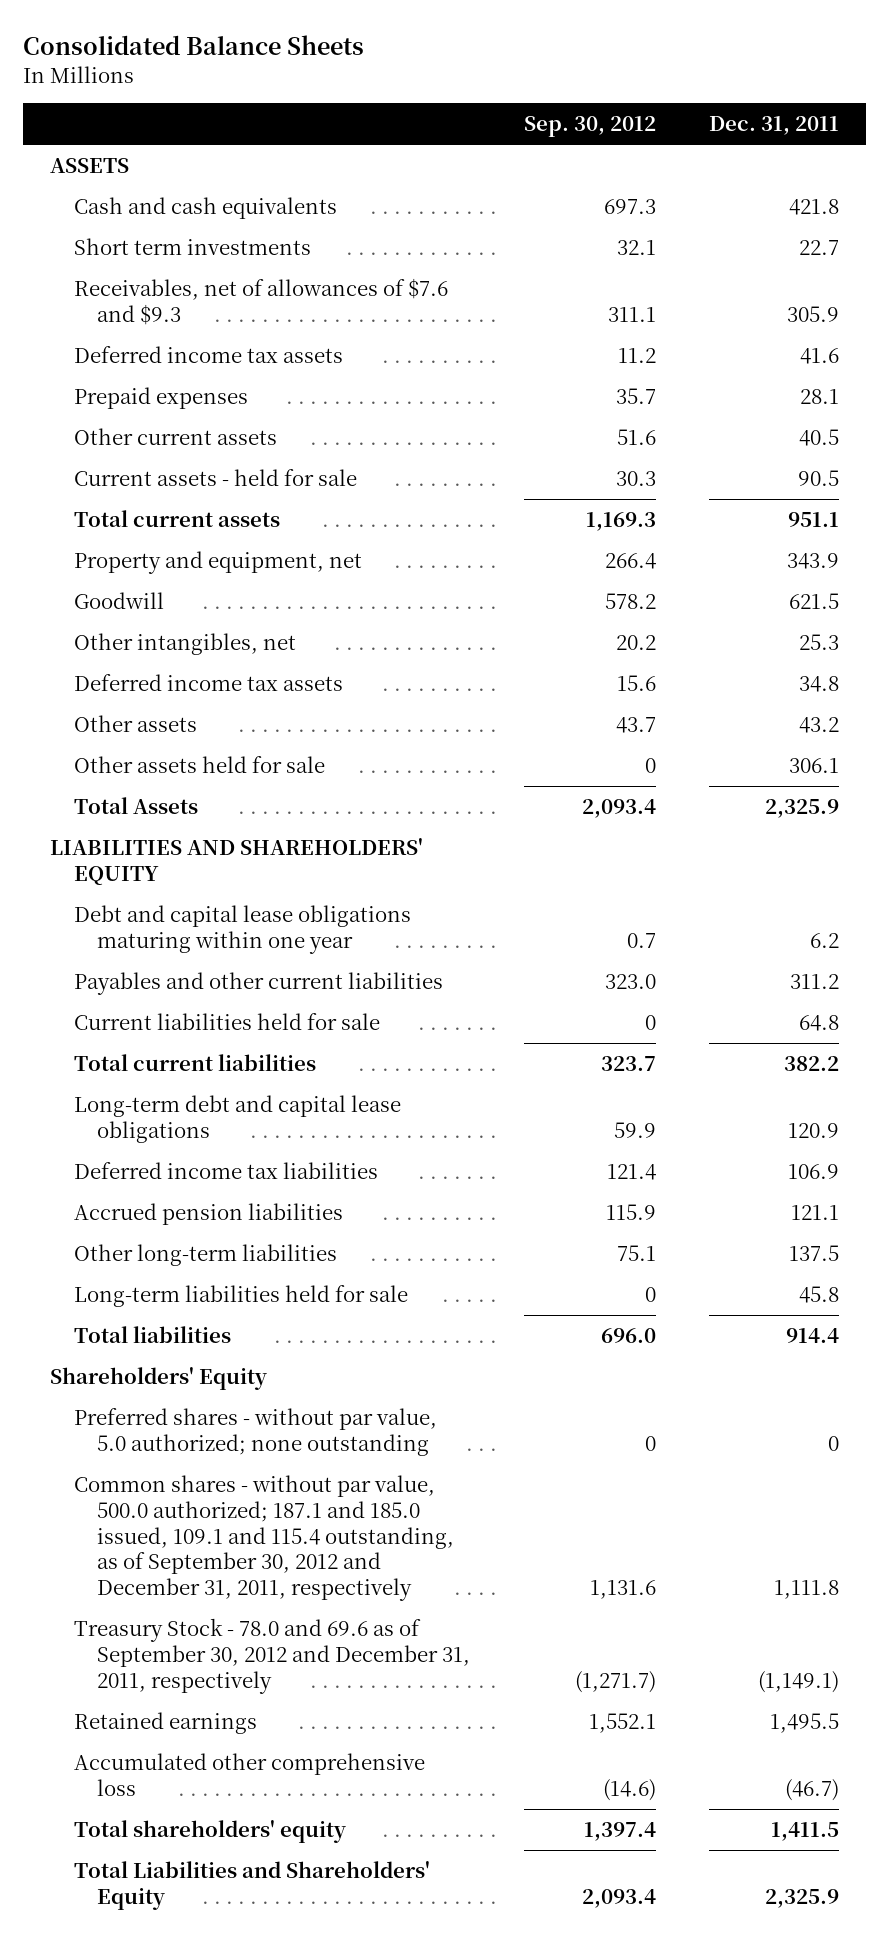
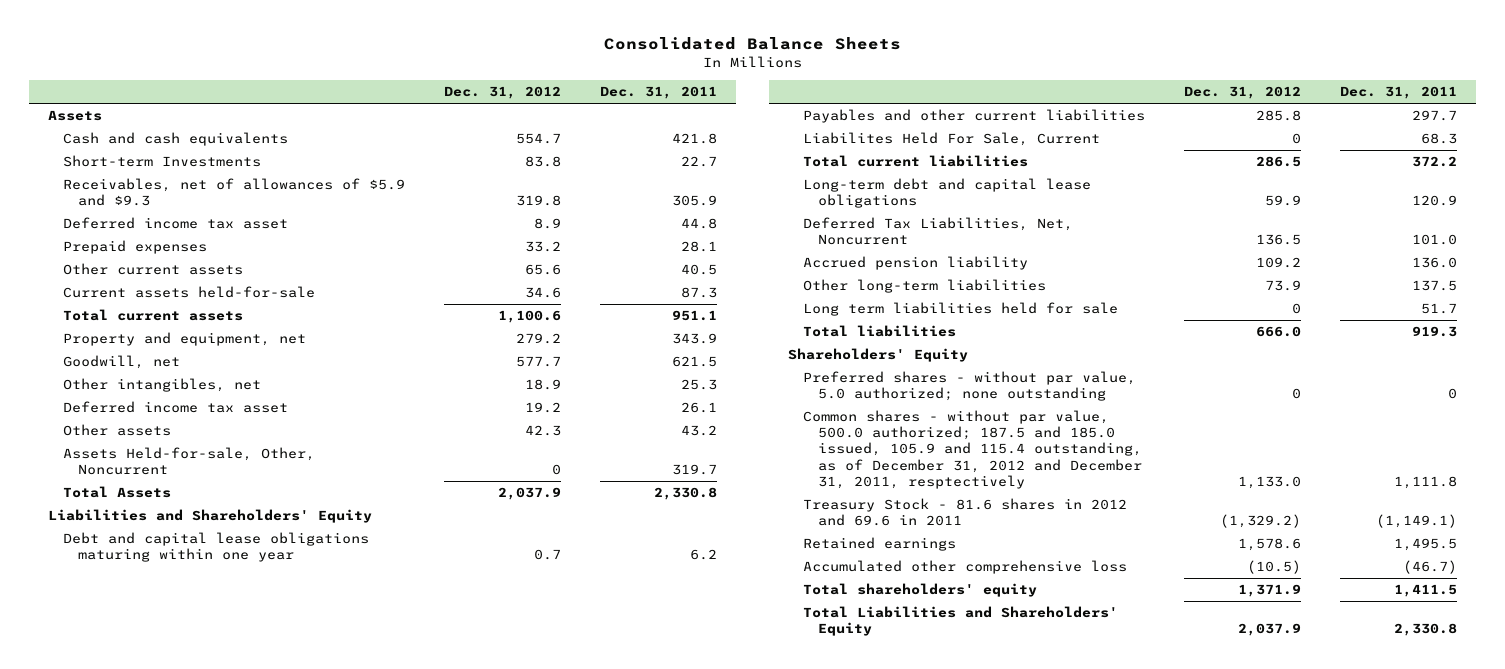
[523,116,656,138] Sep. 30, 2012 -> none
none -> [443,86,561,100] Dec. 31, 2012
[50,158,130,174] ASSETS -> [48,110,103,122] Assets
[73,238,311,256] Short term investments -> [63,155,262,168] Short-term Investments
[73,278,448,325] Receivables, net of allowances of $7.6 and $9.3 -> [63,178,406,207] Receivables, net of allowances of $5.9 and $9.3
[73,346,343,364] Deferred income tax assets -> [63,217,289,230] Deferred income tax asset
[800,348,840,365] 41.6 -> [680,218,717,230] 44.8
[73,469,357,487] Current assets - held for sale -> [63,286,316,299] Current assets held-for-sale
[798,470,840,487] 90.5 -> [680,287,717,299] 87.3
[73,592,164,610] Goodwill -> [63,355,181,370] Goodwill, net
[73,674,343,692] Deferred income tax assets -> [63,401,289,414] Deferred income tax asset
[799,676,840,693] 34.8 -> [680,402,717,414] 26.1
[73,756,325,774] Other assets held for sale -> [63,447,316,476] Assets Held-for-sale, Other, Noncurrent
[789,758,840,774] 306.1 -> [671,464,717,476] 319.7
[765,799,840,819] 2,325.9 -> [653,487,717,501] 2,330.8
[50,838,424,885] LIABILITIES AND SHAREHOLDERS' EQUITY -> [48,509,373,524] Liabilities and Shareholders' Equity
[790,974,840,990] 311.2 -> [1411,110,1457,122] 297.7
[73,1013,380,1031] Current liabilities held for sale -> [802,132,1100,147] Liabilites Held For Sale, Current
[799,1015,840,1032] 64.8 -> [1420,133,1457,145] 68.3
[784,1056,840,1072] 382.2 -> [1411,156,1457,168] 372.2
[73,1162,378,1180] Deferred income tax liabilities -> [802,217,1073,246] Deferred Tax Liabilities, Net, Noncurrent
[788,1164,840,1180] 106.9 -> [1411,234,1457,246] 101.0
[73,1203,343,1226] Accrued pension liabilities -> [802,256,1028,271] Accrued pension liability
[791,1205,840,1221] 121.1 -> [1411,257,1457,269] 136.0
[73,1285,408,1308] Long-term liabilities held for sale -> [802,302,1118,317] Long term liabilities held for sale
[799,1286,840,1304] 45.8 -> [1420,303,1457,315] 51.7
[786,1328,840,1344] 914.4 -> [1411,326,1457,338] 919.3
[73,1475,455,1602] Common shares - without par value, 500.0 authorized; 187.1 and 185.0 issued, 109.1 and 115.4 outstanding, as of September 30, 2012 and December 31, 2011, respectively -> [802,410,1142,489] Common shares - without par value, 500.0 authorized; 187.5 and 185.0 issued, 105.9 and 115.4 outstanding, as of December 31, 2012 and December 31, 2011, resptectively
[73,1618,471,1694] Treasury Stock - 78.0 and 69.6 as of September 30, 2012 and December 31, 2011, respectively -> [802,498,1127,527] Treasury Stock - 81.6 shares in 2012 and 69.6 in 2011
[765,1888,840,1908] 2,325.9 -> [1393,623,1457,637] 2,330.8

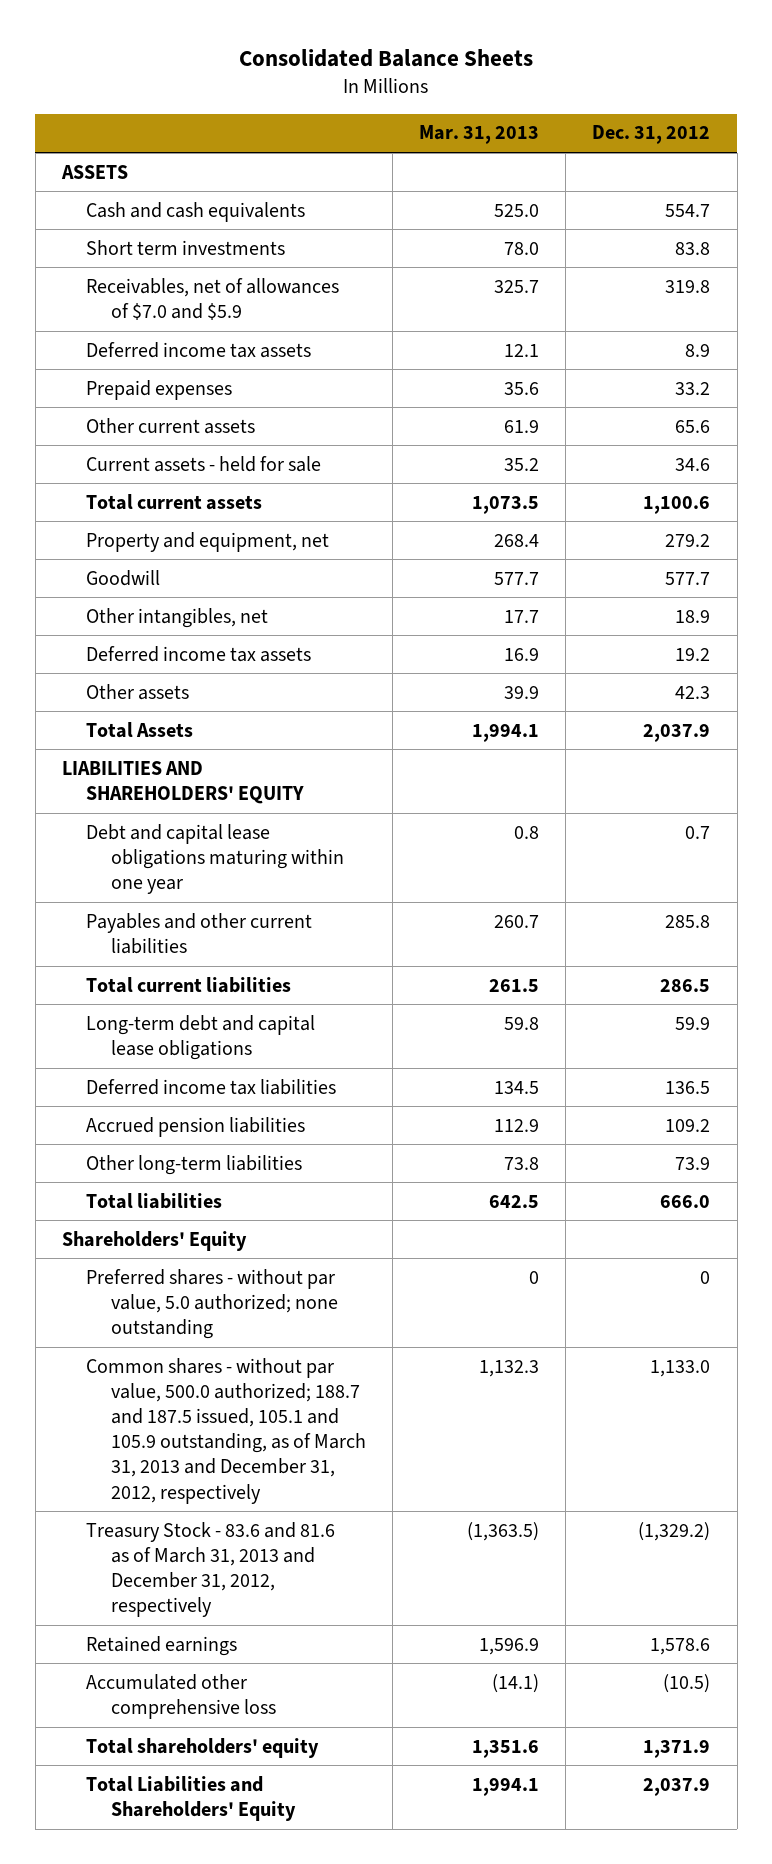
[599,86,717,100] Dec. 31, 2011 -> none
none -> [419,125,540,145] Mar. 31, 2013
[48,110,103,122] Assets -> [60,164,128,179] ASSETS
[63,155,262,168] Short-term Investments -> [86,239,286,255] Short term investments
[63,178,406,207] Receivables, net of allowances of $5.9 and $9.3 -> [86,277,340,321] Receivables, net of allowances of $7.0 and $5.9
[63,217,289,230] Deferred income tax asset -> [86,341,312,358] Deferred income tax assets
[63,286,316,299] Current assets held-for-sale -> [86,455,322,472] Current assets - held for sale
[63,355,181,370] Goodwill, net -> [86,569,161,586] Goodwill
[63,401,289,414] Deferred income tax asset -> [86,645,312,662] Deferred income tax assets
[63,447,316,476] Assets Held-for-sale, Other, Noncurrent -> none
[48,509,373,524] Liabilities and Shareholders' Equity -> [61,760,305,805] LIABILITIES AND SHAREHOLDERS' EQUITY
[802,132,1100,147] Liabilites Held For Sale, Current -> none
[802,217,1073,246] Deferred Tax Liabilities, Net, Noncurrent -> [86,1078,337,1095] Deferred income tax liabilities
[802,256,1028,271] Accrued pension liability -> [86,1116,306,1137] Accrued pension liabilities
[802,302,1118,317] Long term liabilities held for sale -> none
[802,410,1142,489] Common shares - without par value, 500.0 authorized; 187.5 and 185.0 issued, 105.9 and 115.4 outstanding, as of December 31, 2012 and December 31, 2011, resptectively -> [86,1357,367,1504] Common shares - without par value, 500.0 authorized; 188.7 and 187.5 issued, 105.1 and 105.9 outstanding, as of March 31, 2013 and December 31, 2012, respectively
[802,498,1127,527] Treasury Stock - 81.6 shares in 2012 and 69.6 in 2011 -> [86,1521,336,1618] Treasury Stock - 83.6 and 81.6 as of March 31, 2013 and December 31, 2012, respectively

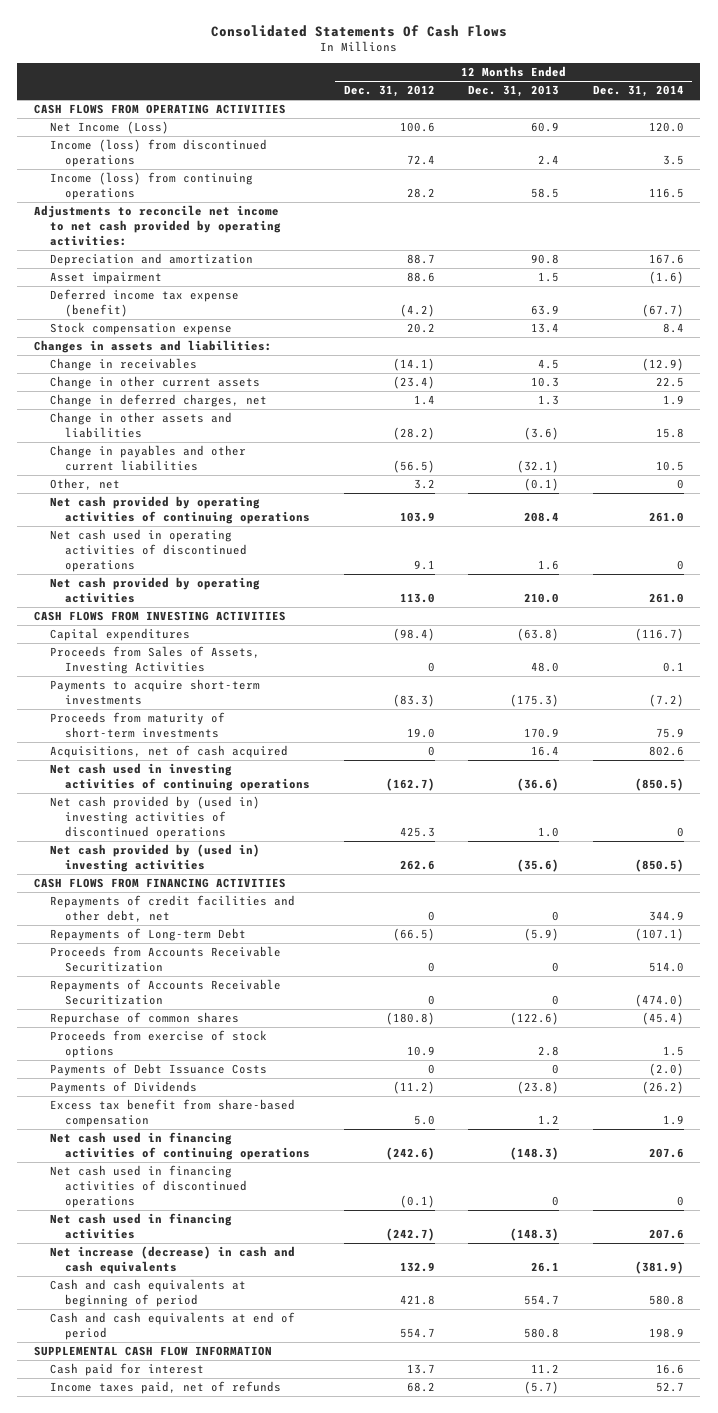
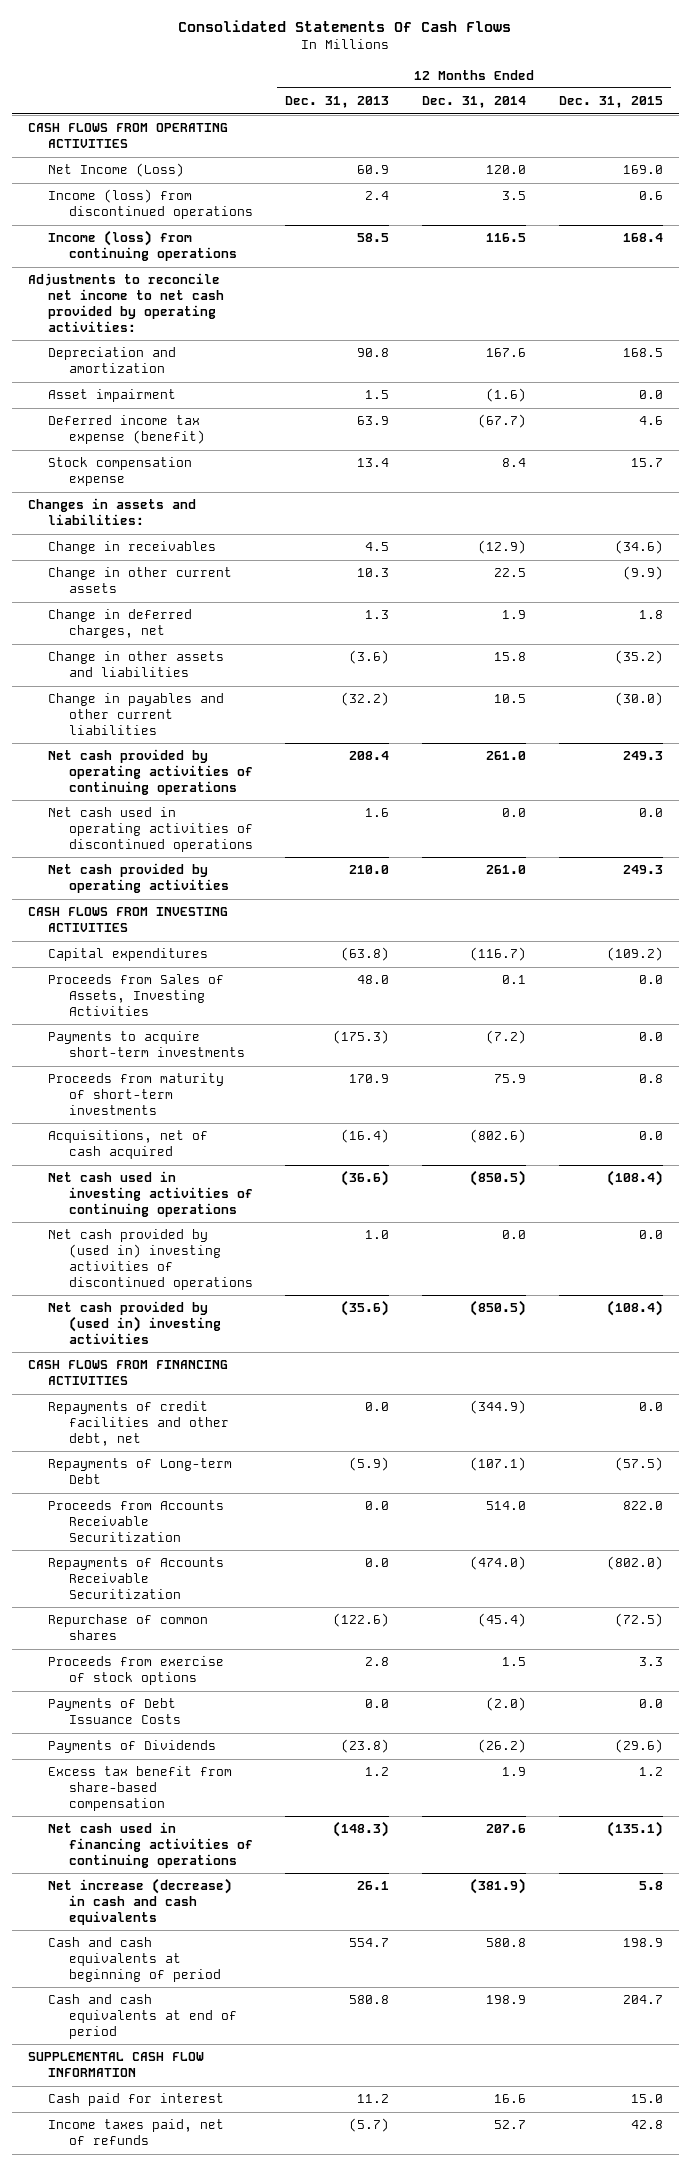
[343,85,435,98] Dec. 31, 2012 -> none
none -> [558,96,663,109] Dec. 31, 2015
[49,478,120,491] Other, net -> none
[517,460,560,474] (32.1) -> [341,692,390,707] (32.2)
[676,560,684,571] 0 -> [502,808,527,818] 0.0
[531,746,560,757] 16.4 -> [341,1129,390,1144] (16.4)
[648,746,684,757] 802.6 -> [470,1129,527,1144] (802.6)
[676,827,684,838] 0 -> [502,1230,527,1240] 0.0
[552,911,560,922] 0 -> [365,1402,390,1412] 0.0
[648,911,684,922] 344.9 -> [470,1400,527,1415] (344.9)
[552,962,560,973] 0 -> [365,1501,390,1511] 0.0
[552,995,560,1006] 0 -> [365,1558,390,1568] 0.0
[552,1064,560,1075] 0 -> [365,1699,390,1709] 0.0
[49,1165,248,1209] Net cash used in financing activities of discontinued operations -> none
[49,1213,232,1240] Net cash used in financing activities -> none

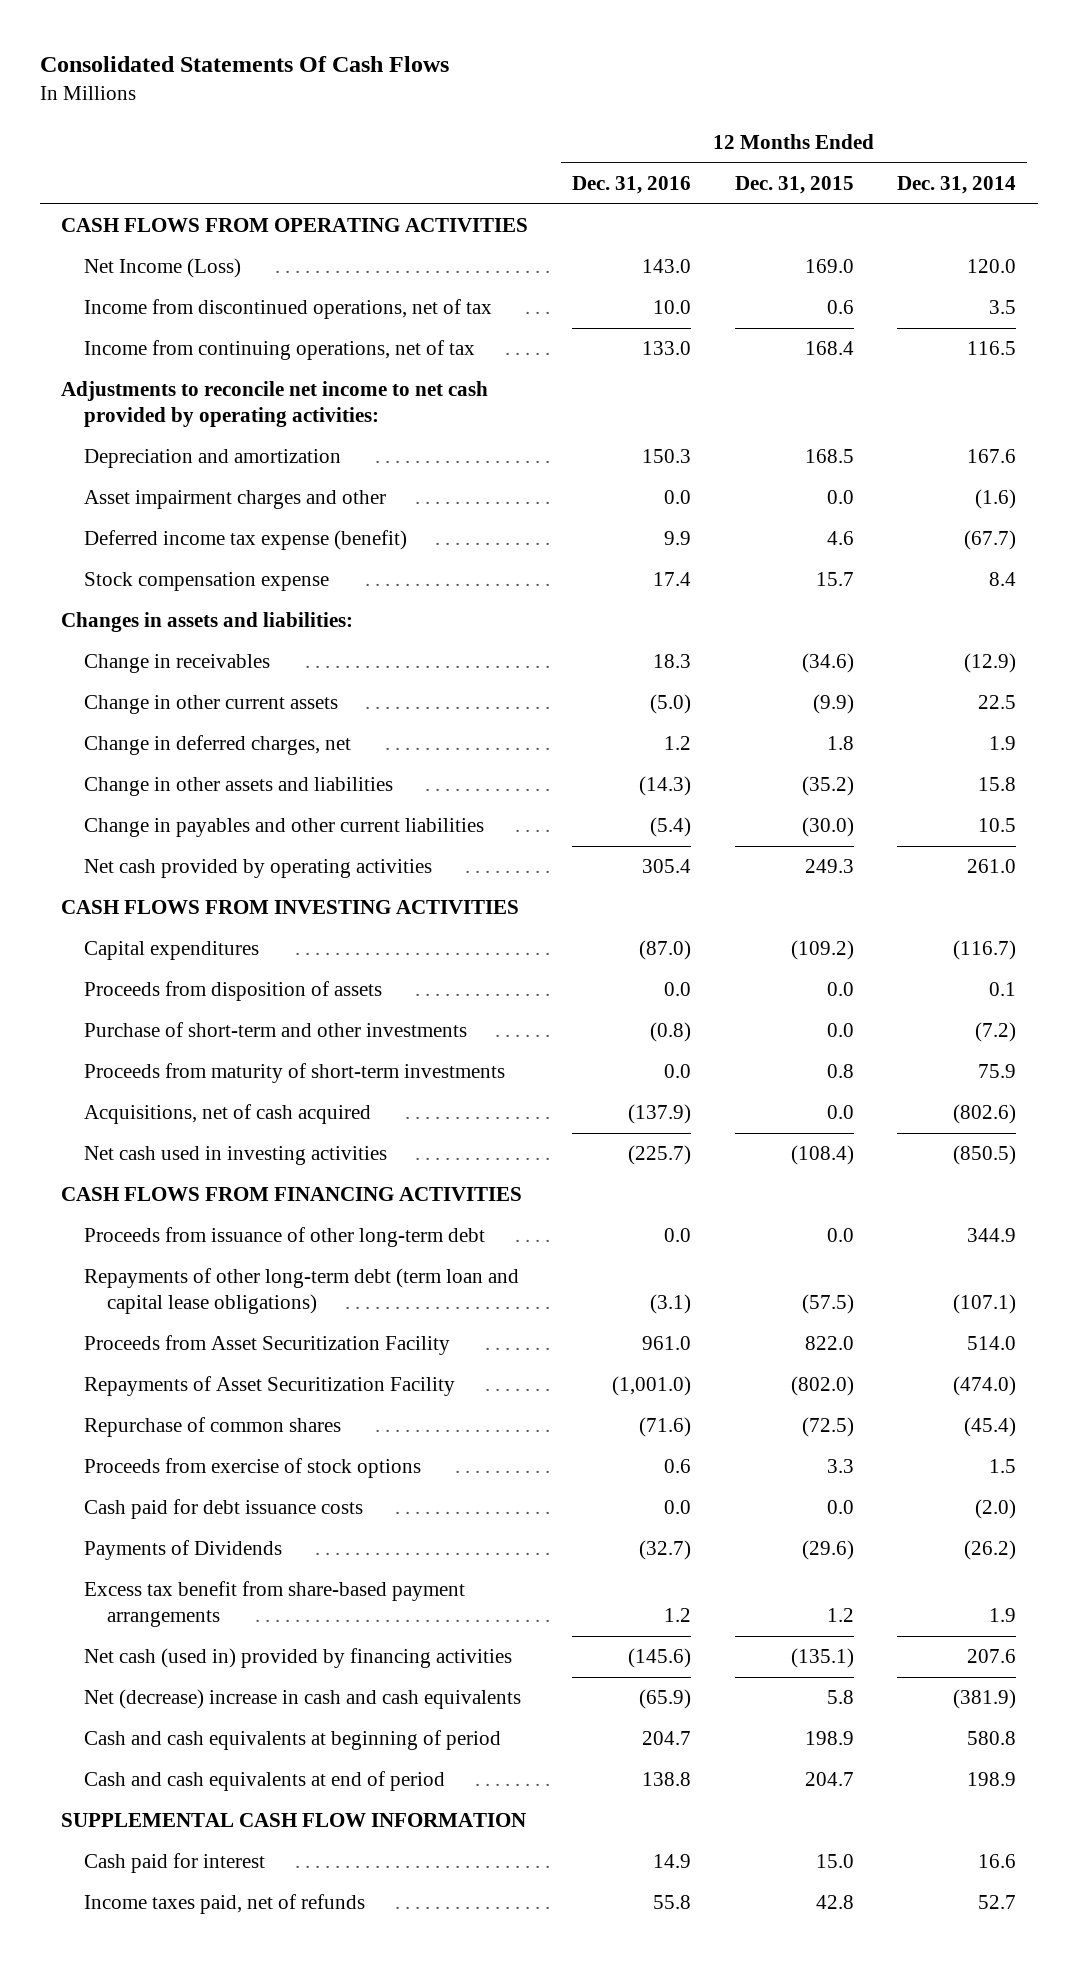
[285,96,390,109] Dec. 31, 2013 -> none
none -> [572,175,692,194] Dec. 31, 2016
[48,189,253,220] Income (loss) from discontinued operations -> [84,299,493,320] Income from discontinued operations, net of tax
[48,230,237,262] Income (loss) from continuing operations -> [84,340,476,361] Income from continuing operations, net of tax
[48,389,177,403] Asset impairment -> [84,490,387,510] Asset impairment charges and other
[48,749,253,796] Net cash provided by operating activities of continuing operations -> none
[48,807,253,853] Net cash used in operating activities of discontinued operations -> none
[48,974,225,1017] Proceeds from Sales of Assets, Investing Activities -> [84,981,383,1002] Proceeds from disposition of assets
[48,1031,245,1058] Payments to acquire short-term investments -> [84,1022,468,1038] Purchase of short-term and other investments
[48,1171,253,1218] Net cash used in investing activities of continuing operations -> none
[48,1229,253,1291] Net cash provided by (used in) investing activities of discontinued operations -> none
[48,1301,221,1345] Net cash provided by (used in) investing activities -> [84,1146,388,1166] Net cash used in investing activities
[48,1401,229,1447] Repayments of credit facilities and other debt, net -> [84,1227,486,1248] Proceeds from issuance of other long-term debt
[470,1400,527,1415] (344.9) -> [967,1228,1017,1243] 344.9
[48,1458,233,1485] Repayments of Long-term Debt -> [84,1268,520,1315] Repayments of other long-term debt (term loan and capital lease obligations)
[48,1500,225,1543] Proceeds from Accounts Receivable Securitization -> [84,1335,451,1356] Proceeds from Asset Securitization Facility
[48,1557,225,1600] Repayments of Accounts Receivable Securitization -> [84,1376,456,1397] Repayments of Asset Securitization Facility
[48,1698,181,1725] Payments of Debt Issuance Costs -> [84,1499,364,1520] Cash paid for debt issuance costs
[48,1766,233,1812] Excess tax benefit from share-based compensation -> [84,1581,466,1628] Excess tax benefit from share-based payment arrangements
[48,1822,253,1869] Net cash used in financing activities of continuing operations -> [84,1648,513,1669] Net cash (used in) provided by financing activities
[48,1878,233,1926] Net increase (decrease) in cash and cash equivalents -> [84,1689,522,1710] Net (decrease) increase in cash and cash equivalents

